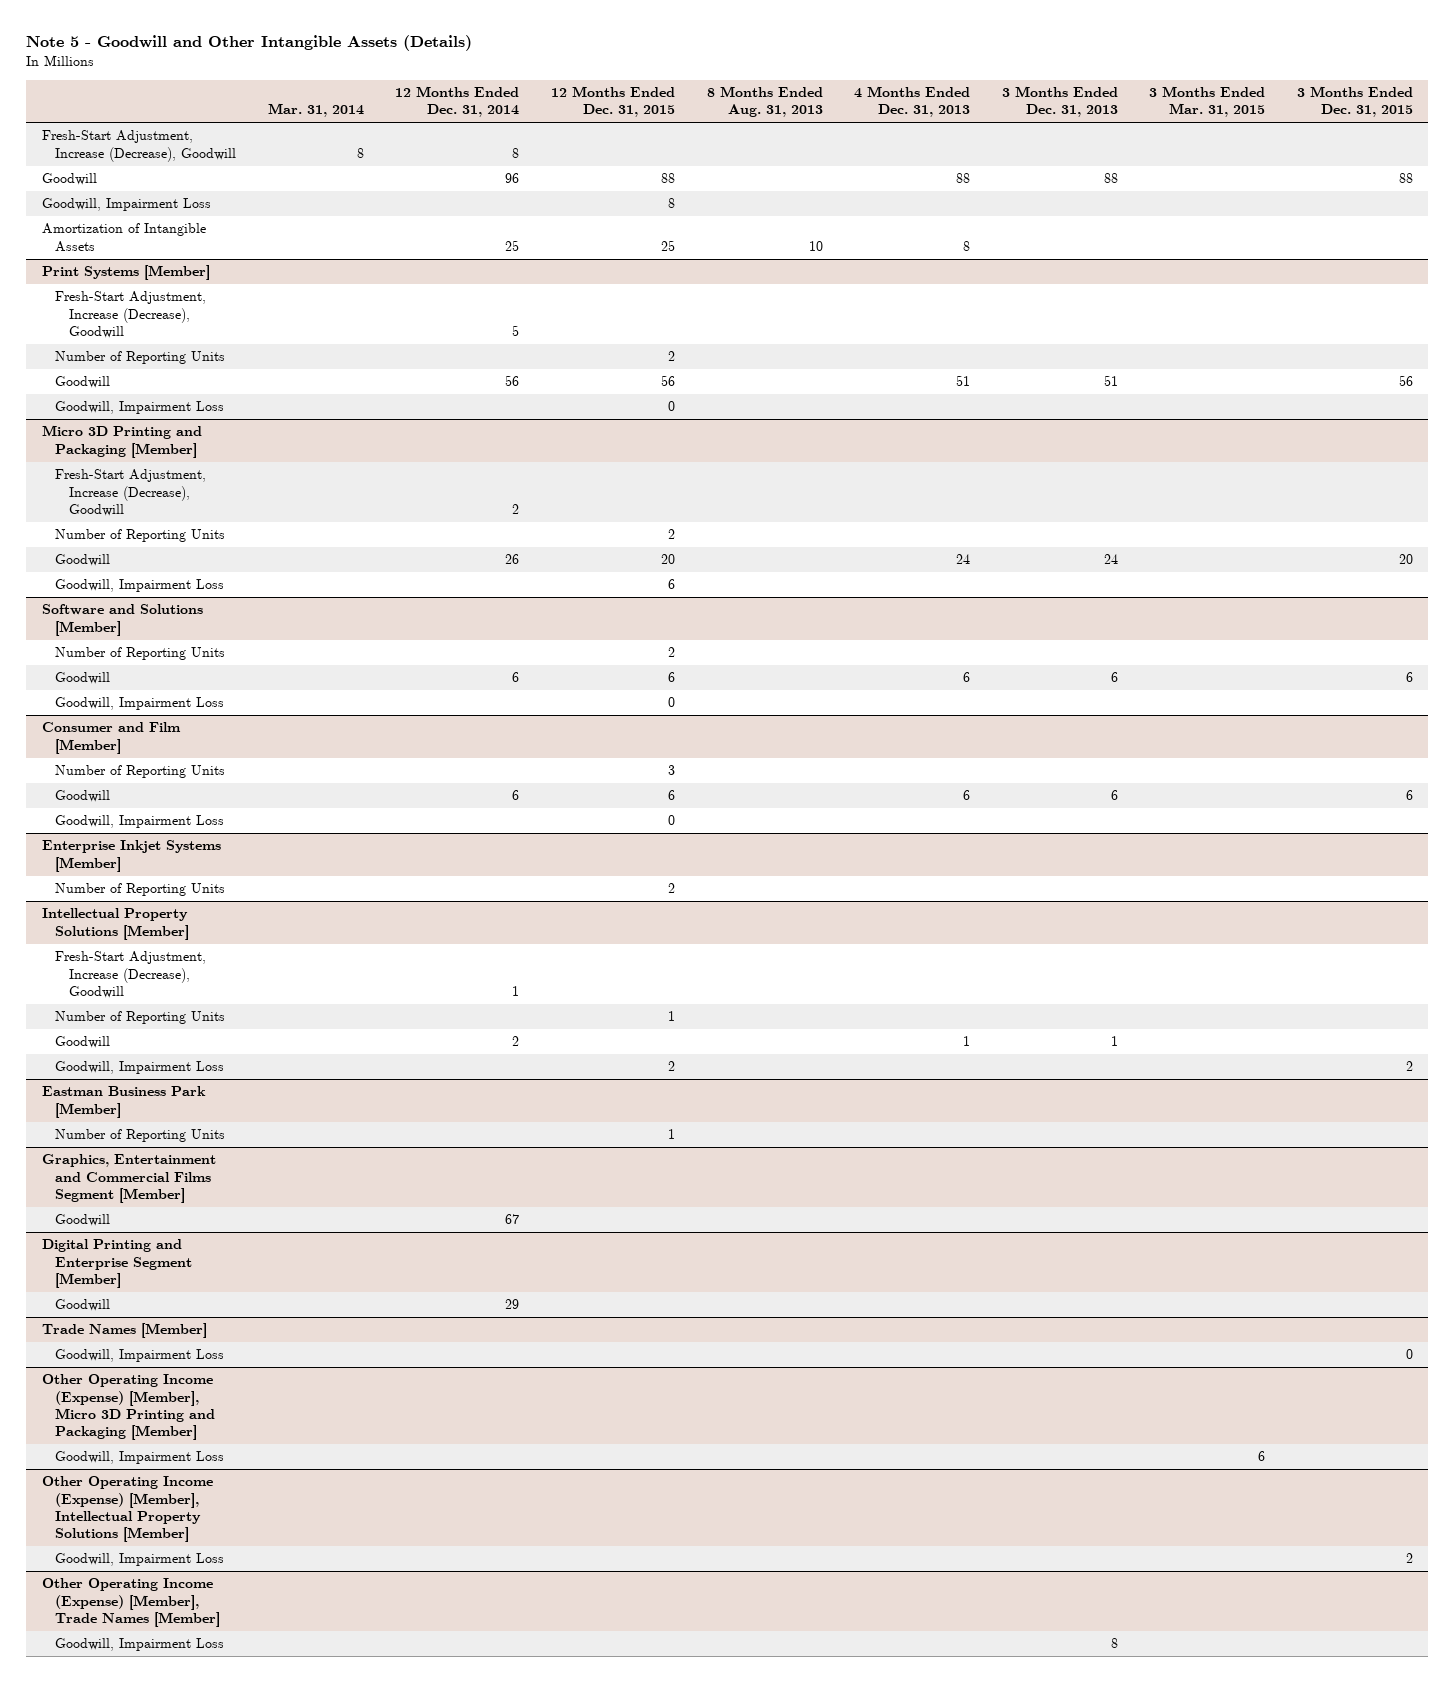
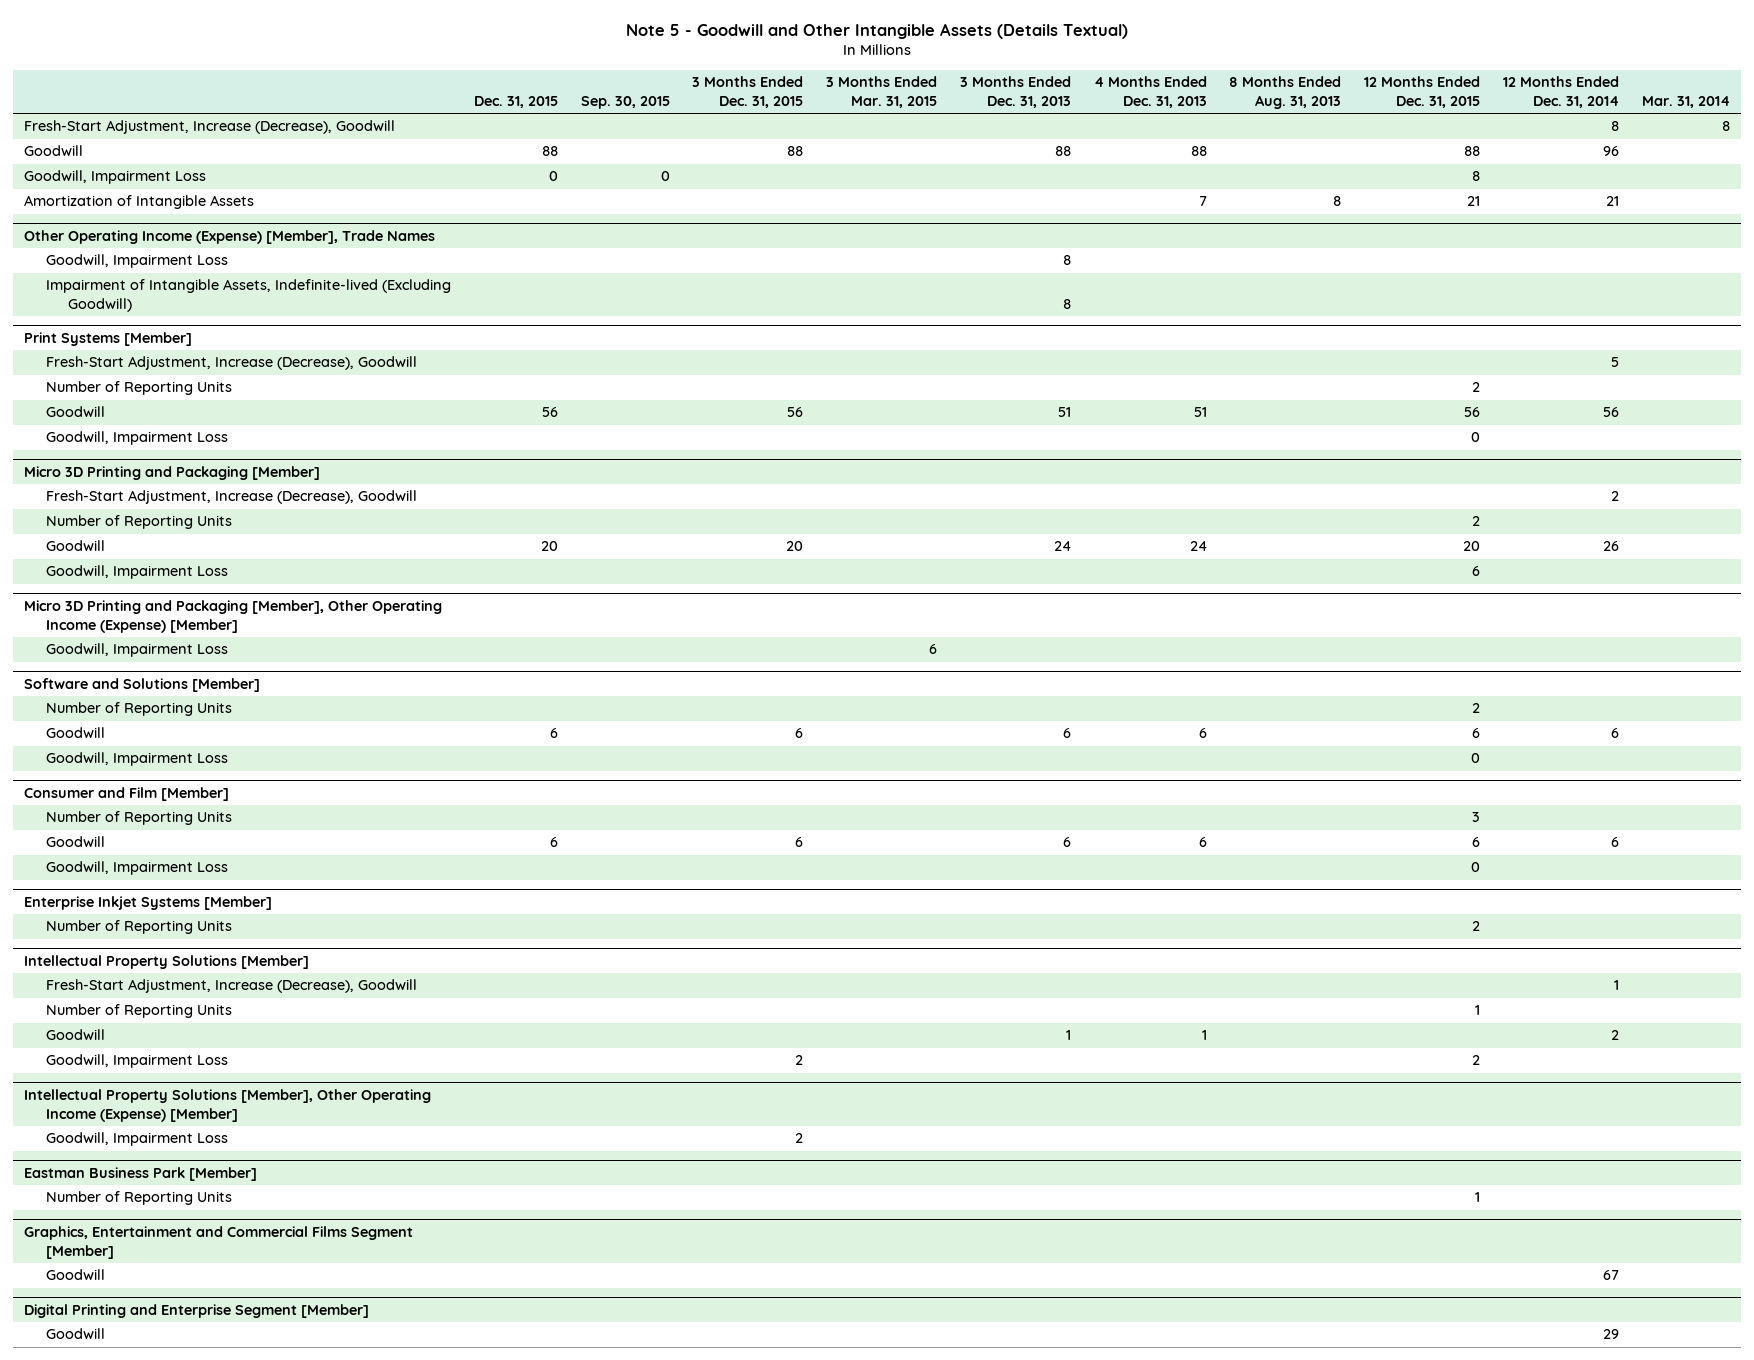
[25,35,472,52] Note 5 - Goodwill and Other Intangible Assets (Details) -> [626,22,1129,39] Note 5 - Goodwill and Other Intangible Assets (Details Textual)
none -> [473,95,558,108] Dec. 31, 2015
none -> [580,95,670,109] Sep. 30, 2015
[505,239,520,251] 25 -> [1605,196,1619,207] 21
[661,239,676,251] 25 -> [1467,196,1481,207] 21
[808,240,823,251] 10 -> [1333,196,1342,207] 8
[963,240,971,251] 8 -> [1198,196,1207,207] 7
none -> [24,229,436,244] Other Operating Income (Expense) [Member], Trade Names
none -> [46,254,229,269] Goodwill, Impairment Loss
none -> [46,279,452,313] Impairment of Intangible Assets, Indefinite-lived (Excluding Goodwill)
none -> [24,599,443,633] Micro 3D Printing and Packaging [Member], Other Operating Income (Expense) [Member]
none -> [46,643,229,658] Goodwill, Impairment Loss
none -> [24,1088,432,1122] Intellectual Property Solutions [Member], Other Operating Income (Expense) [Member]
none -> [46,1132,229,1147] Goodwill, Impairment Loss
[41,1323,207,1339] Trade Names [Member] -> none
[55,1349,225,1363] Goodwill, Impairment Loss -> none
[41,1374,216,1441] Other Operating Income (Expense) [Member], Micro 3D Printing and Packaging [Member] -> none
[55,1451,225,1465] Goodwill, Impairment Loss -> none
[41,1476,213,1543] Other Operating Income (Expense) [Member], Intellectual Property Solutions [Member] -> none
[55,1553,225,1567] Goodwill, Impairment Loss -> none
[41,1578,221,1628] Other Operating Income (Expense) [Member], Trade Names [Member] -> none
[55,1638,225,1652] Goodwill, Impairment Loss -> none

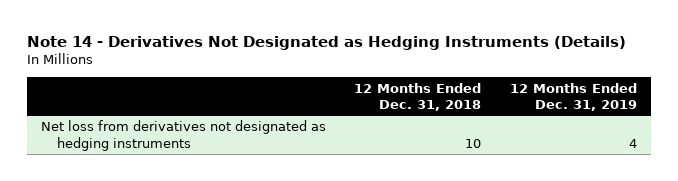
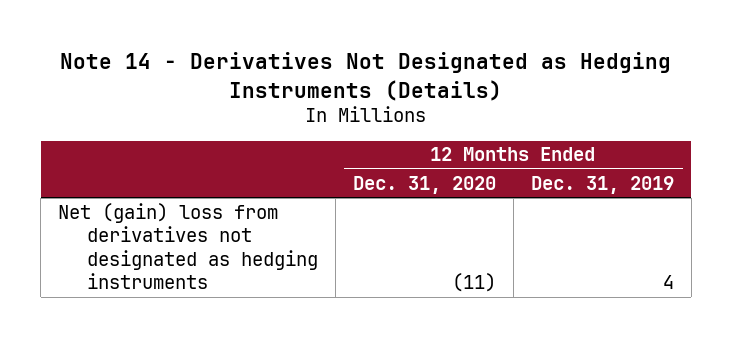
[354,82,482,112] 12 Months Ended Dec. 31, 2018 -> none
none -> [352,175,496,194] Dec. 31, 2020
[40,120,326,151] Net loss from derivatives not designated as hedging instruments -> [58,202,318,290] Net (gain) loss from derivatives not designated as hedging instruments

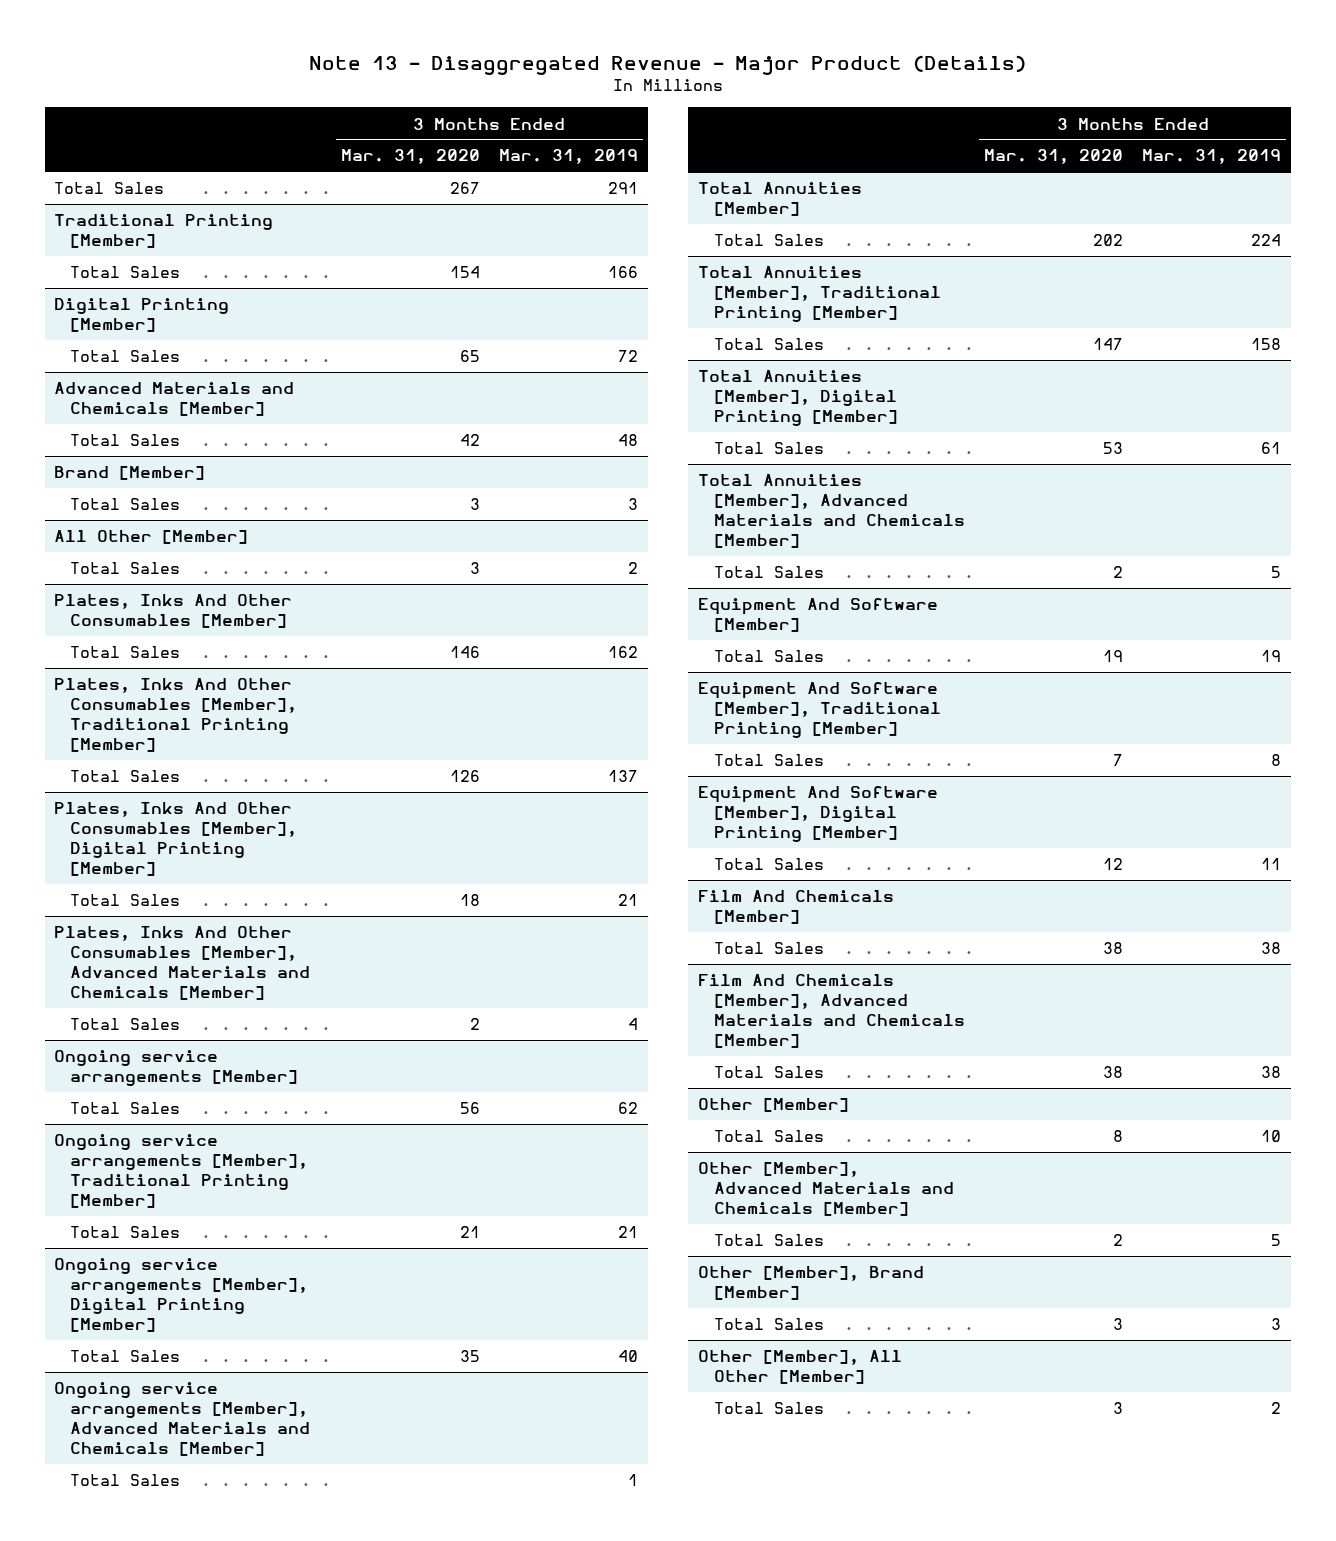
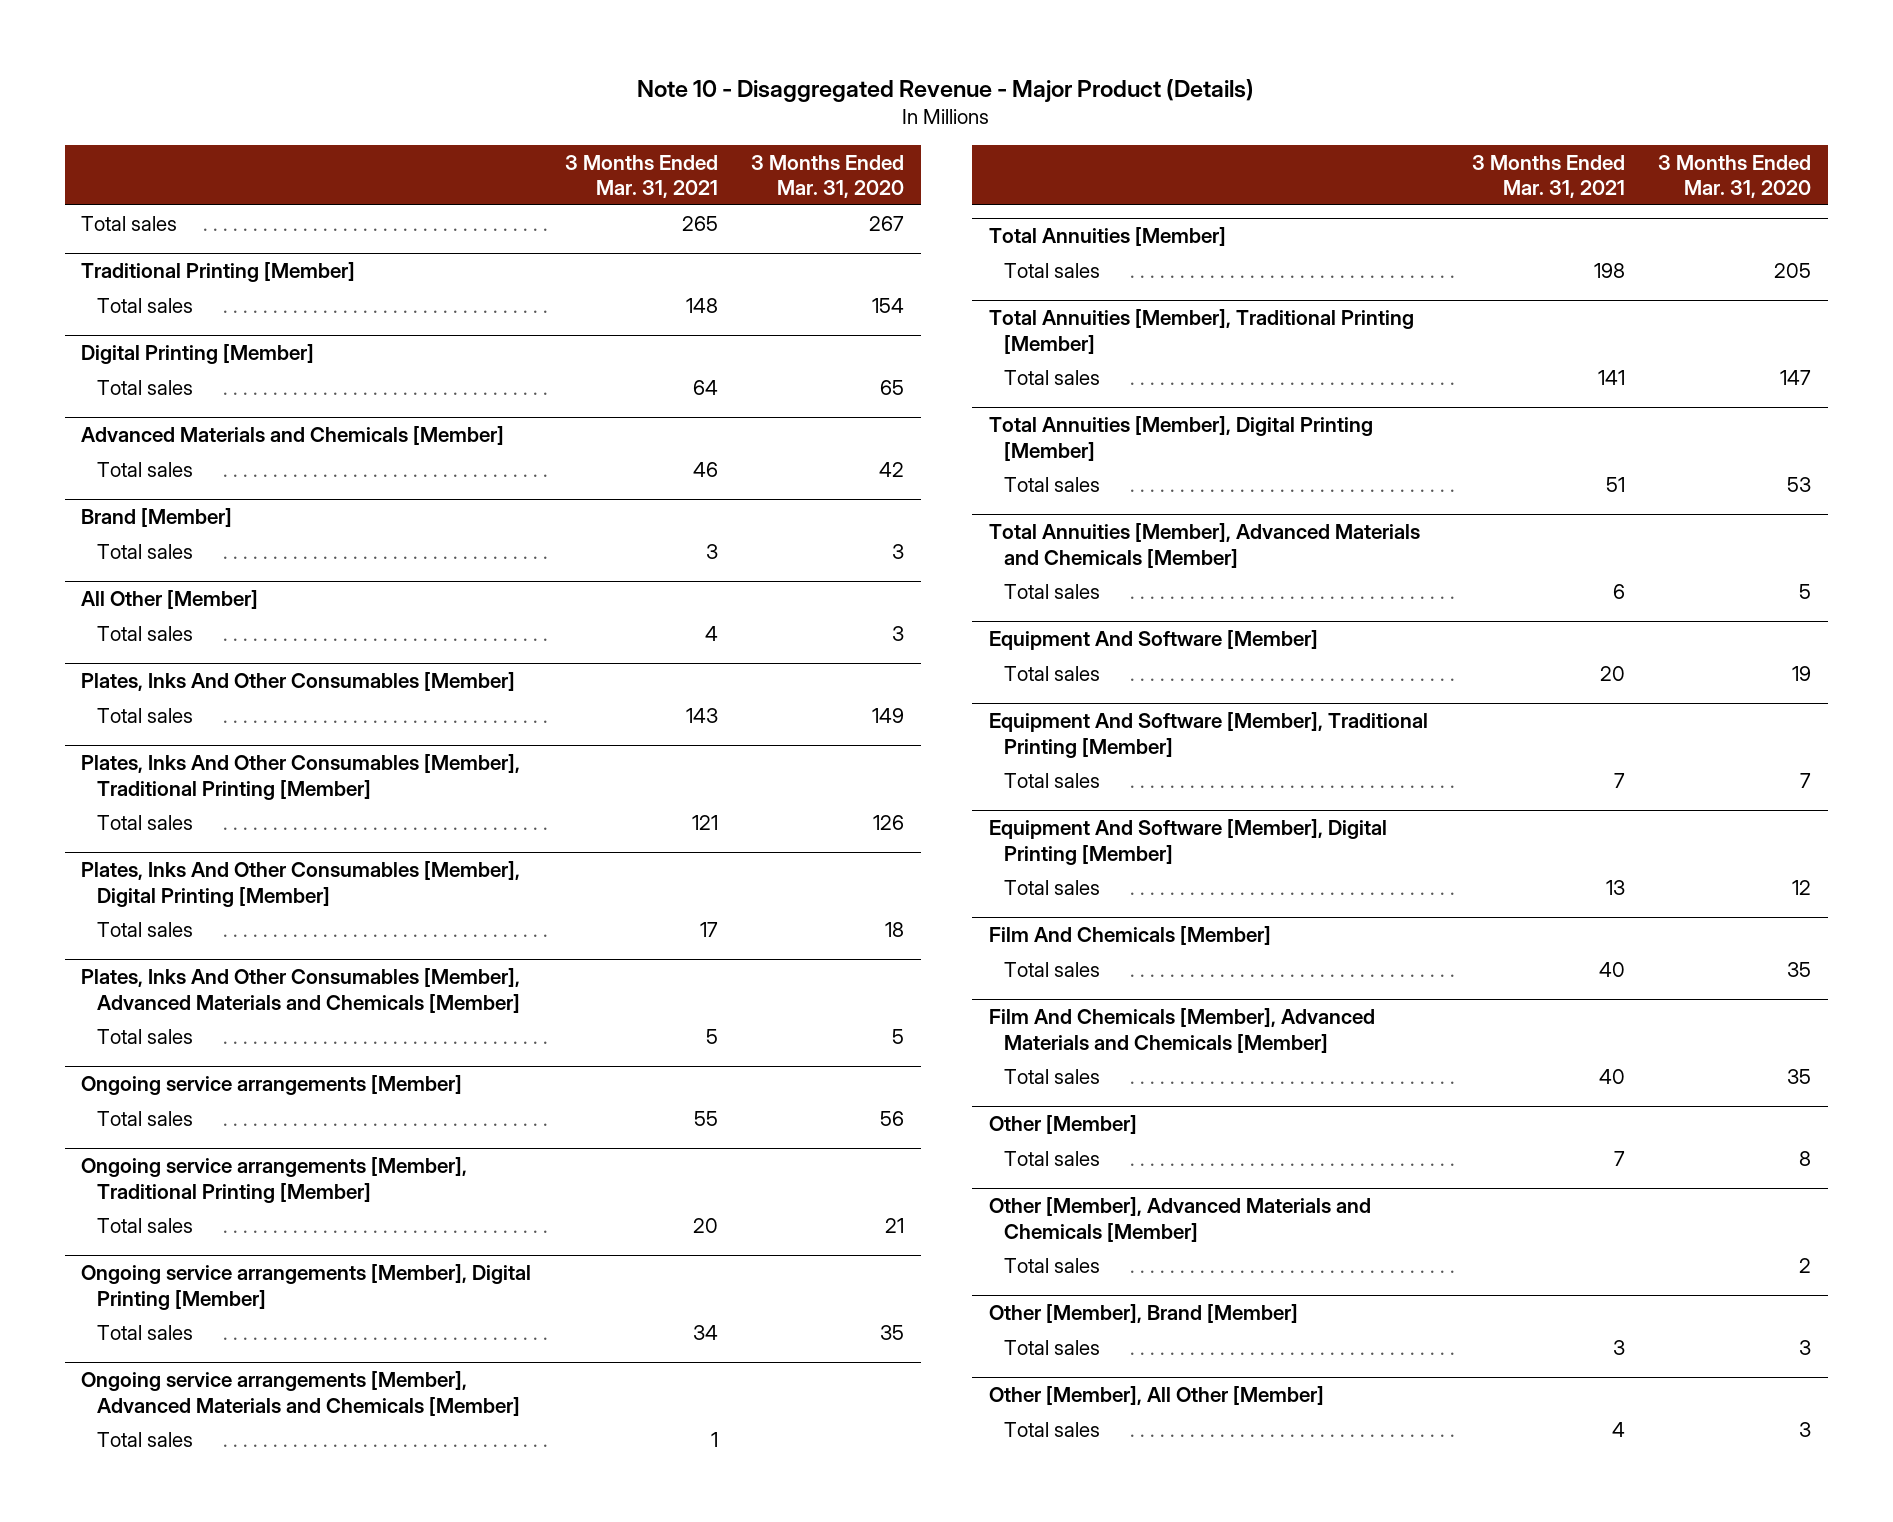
[308,54,1026,75] Note 13 - Disaggregated Revenue - Major Product (Details) -> [637,78,1255,102] Note 10 - Disaggregated Revenue - Major Product (Details)
[498,149,638,165] Mar. 31, 2019 -> none
none -> [564,154,718,198] 3 Months Ended Mar. 31, 2021
[54,182,165,195] Total Sales -> [81,215,178,231] Total sales
[70,266,181,279] Total Sales -> [96,297,193,313] Total sales
[70,350,181,363] Total Sales -> [96,379,193,395] Total sales
[70,434,181,447] Total Sales -> [96,461,193,477] Total sales
[70,498,181,511] Total Sales -> [96,543,193,559] Total sales
[70,562,181,575] Total Sales -> [96,625,193,641] Total sales
[70,646,181,659] Total Sales -> [96,707,193,723] Total sales
[449,646,480,659] 146 -> [872,707,905,723] 149
[70,770,181,783] Total Sales -> [96,814,193,830] Total sales
[70,894,181,907] Total Sales -> [96,921,193,937] Total sales
[70,1018,181,1031] Total Sales -> [96,1028,193,1044] Total sales
[469,1018,480,1031] 2 -> [892,1028,905,1044] 5
[70,1102,181,1115] Total Sales -> [96,1110,193,1126] Total sales
[70,1226,181,1239] Total Sales -> [96,1217,193,1233] Total sales
[70,1350,181,1363] Total Sales -> [96,1324,193,1340] Total sales
[70,1474,181,1487] Total Sales -> [96,1431,193,1447] Total sales
[713,234,824,247] Total Sales -> [1003,262,1100,278] Total sales
[1092,234,1123,247] 202 -> [1774,262,1812,278] 205
[713,338,824,351] Total Sales -> [1003,369,1100,385] Total sales
[713,442,824,455] Total Sales -> [1003,476,1100,492] Total sales
[713,566,824,579] Total Sales -> [1003,583,1100,599] Total sales
[1112,566,1123,579] 2 -> [1799,583,1812,599] 5
[713,650,824,663] Total Sales -> [1003,665,1100,681] Total sales
[713,754,824,767] Total Sales -> [1003,772,1100,788] Total sales
[713,858,824,871] Total Sales -> [1003,879,1100,895] Total sales
[713,942,824,955] Total Sales -> [1003,961,1100,977] Total sales
[1102,942,1123,955] 38 -> [1787,961,1812,977] 35
[713,1066,824,1079] Total Sales -> [1003,1068,1100,1084] Total sales
[1102,1066,1123,1079] 38 -> [1787,1068,1812,1084] 35
[713,1130,824,1143] Total Sales -> [1003,1150,1100,1166] Total sales
[713,1234,824,1247] Total Sales -> [1003,1257,1100,1273] Total sales
[713,1318,824,1331] Total Sales -> [1003,1339,1100,1355] Total sales
[713,1402,824,1415] Total Sales -> [1003,1421,1100,1437] Total sales

